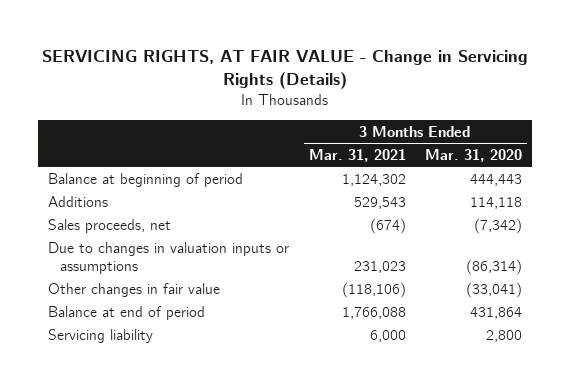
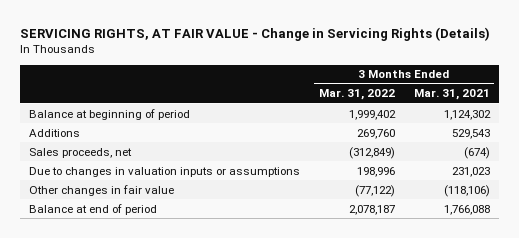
[425,148,523,162] Mar. 31, 2020 -> none
none -> [318,89,395,101] Mar. 31, 2022
[48,328,154,343] Servicing liability -> none

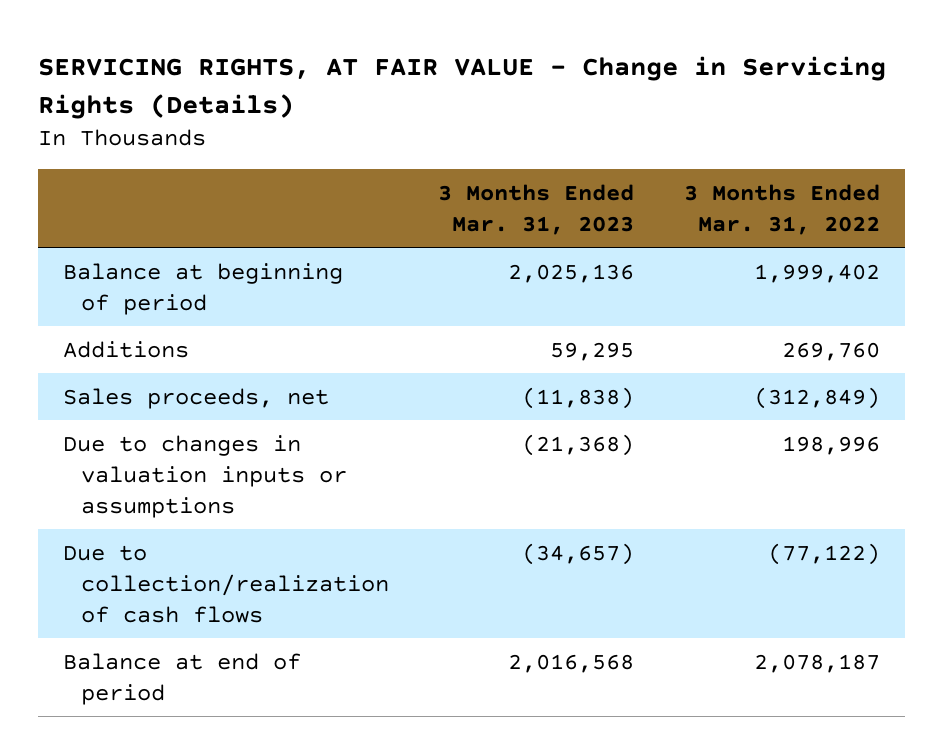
[413,89,490,101] Mar. 31, 2021 -> none
none -> [438,183,635,235] 3 Months Ended Mar. 31, 2023
[29,184,175,196] Other changes in fair value -> [62,544,390,623] Due to collection/realization of cash flows

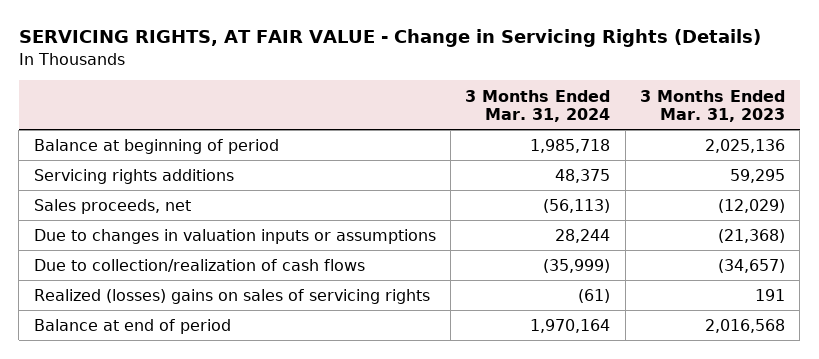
[683,183,880,235] 3 Months Ended Mar. 31, 2022 -> none
none -> [465,89,611,122] 3 Months Ended Mar. 31, 2024
[62,340,189,358] Additions -> [33,169,234,185] Servicing rights additions
[522,386,635,409] (11,838) -> [718,199,786,214] (12,029)
none -> [33,289,430,305] Realized (losses) gains on sales of servicing rights

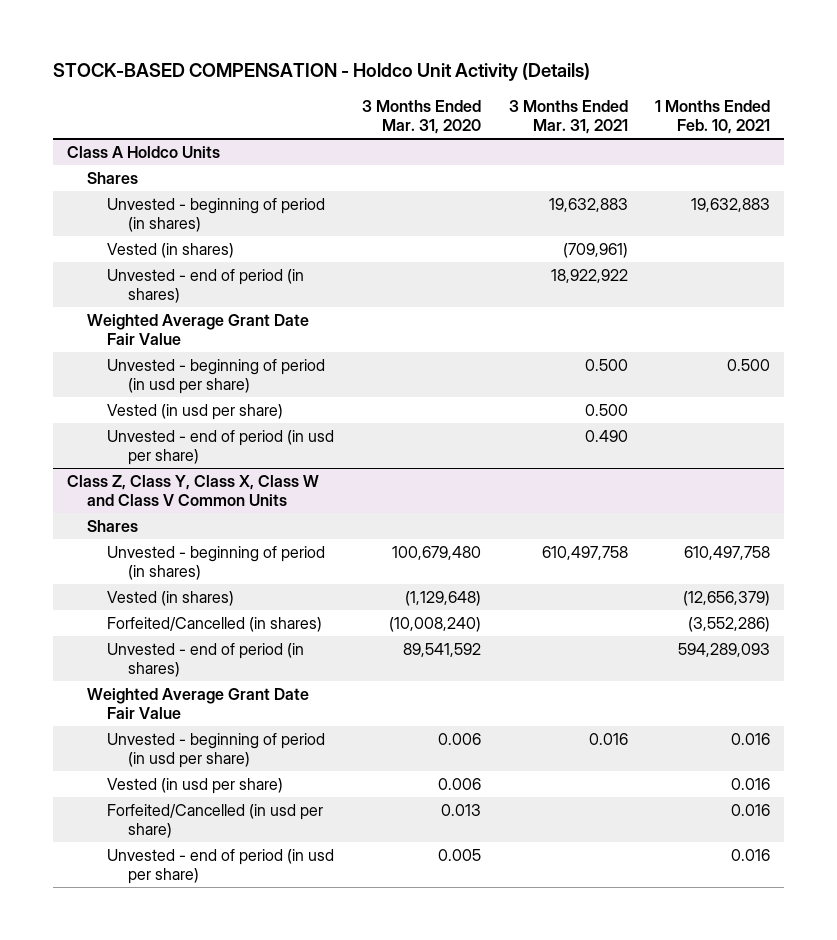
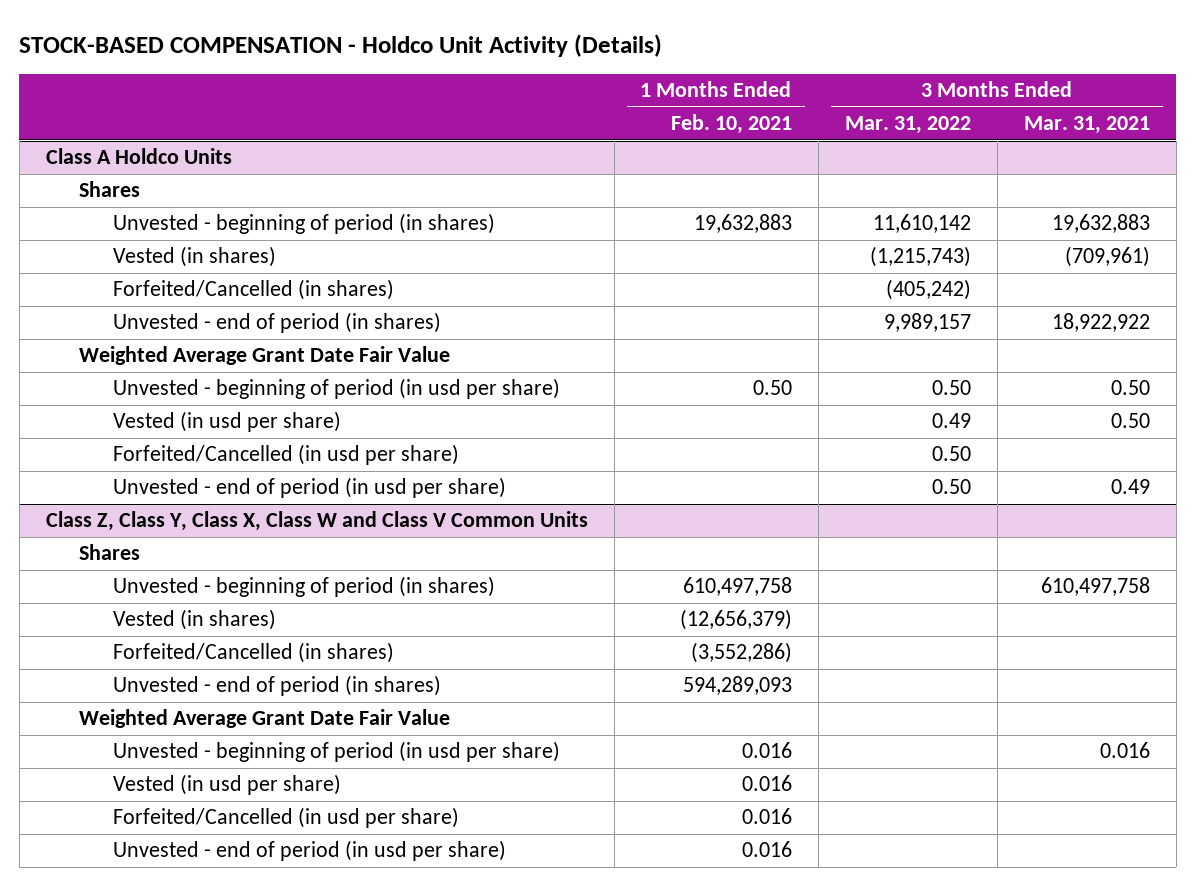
[361,99,481,135] 3 Months Ended Mar. 31, 2020 -> none
none -> [844,116,971,135] Mar. 31, 2022
none -> [112,279,394,301] Forfeited/Cancelled (in shares)
[584,358,628,371] 0.500 -> [1110,380,1150,396] 0.50
[727,358,771,371] 0.500 -> [752,380,792,396] 0.50
[584,403,628,416] 0.500 -> [1110,413,1150,429] 0.50
none -> [112,444,459,466] Forfeited/Cancelled (in usd per share)
[584,429,628,442] 0.490 -> [1110,479,1150,495] 0.49

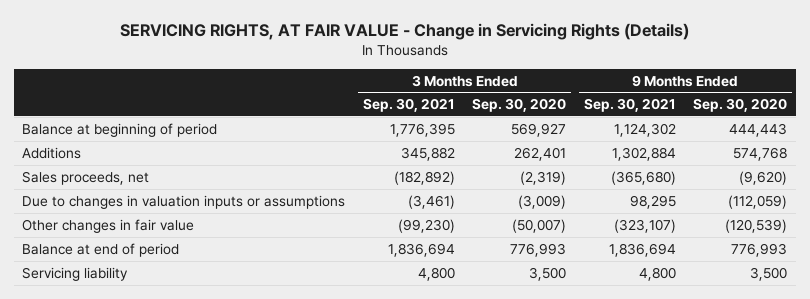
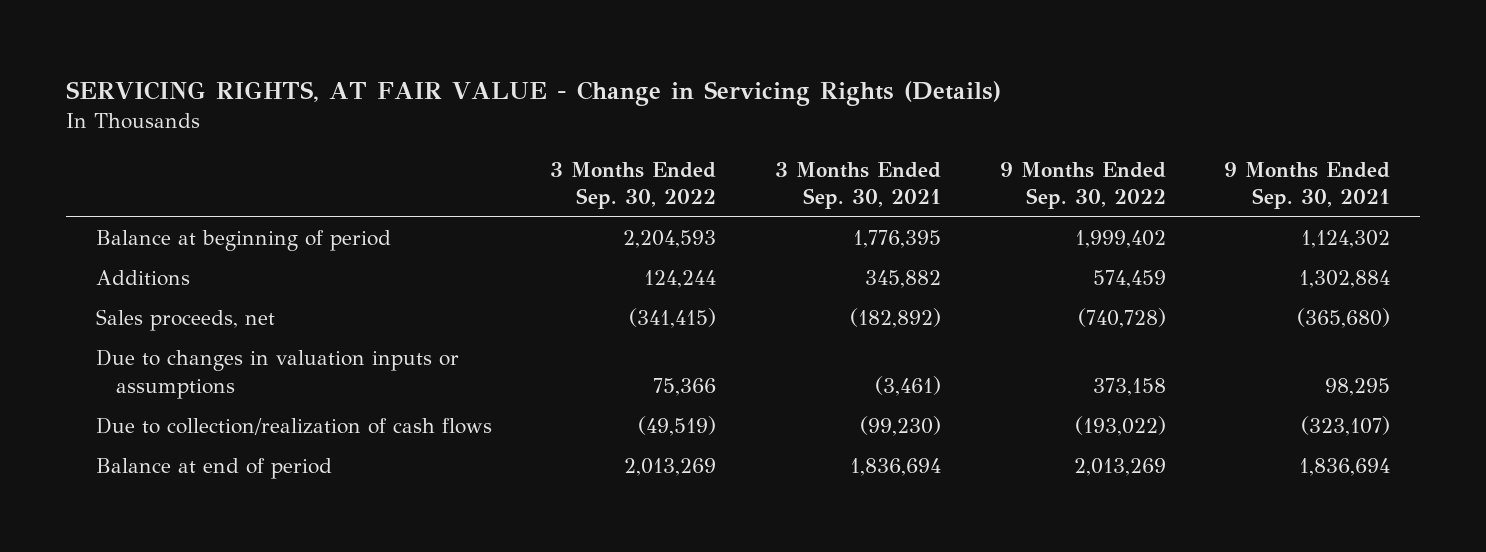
[472,98,567,113] Sep. 30, 2020 -> none
[693,98,788,113] Sep. 30, 2020 -> none
none -> [550,161,717,210] 3 Months Ended Sep. 30, 2022
none -> [999,161,1166,210] 9 Months Ended Sep. 30, 2022
[22,218,195,233] Other changes in fair value -> [95,417,492,436] Due to collection/realization of cash flows
[22,266,129,281] Servicing liability -> none

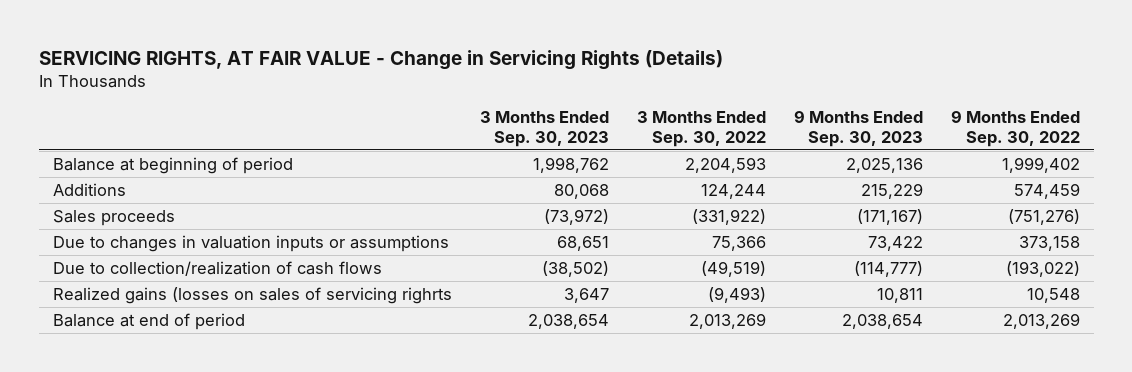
[775,161,942,210] 3 Months Ended Sep. 30, 2021 -> none
[1224,161,1391,210] 9 Months Ended Sep. 30, 2021 -> none
none -> [479,110,609,147] 3 Months Ended Sep. 30, 2023
none -> [793,109,923,147] 9 Months Ended Sep. 30, 2023
[95,309,275,332] Sales proceeds, net -> [52,210,175,227] Sales proceeds
[629,308,717,329] (341,415) -> [691,209,766,226] (331,922)
[1077,308,1166,329] (740,728) -> [1007,209,1080,226] (751,276)
none -> [52,287,452,305] Realized gains (losses on sales of servicing righrts

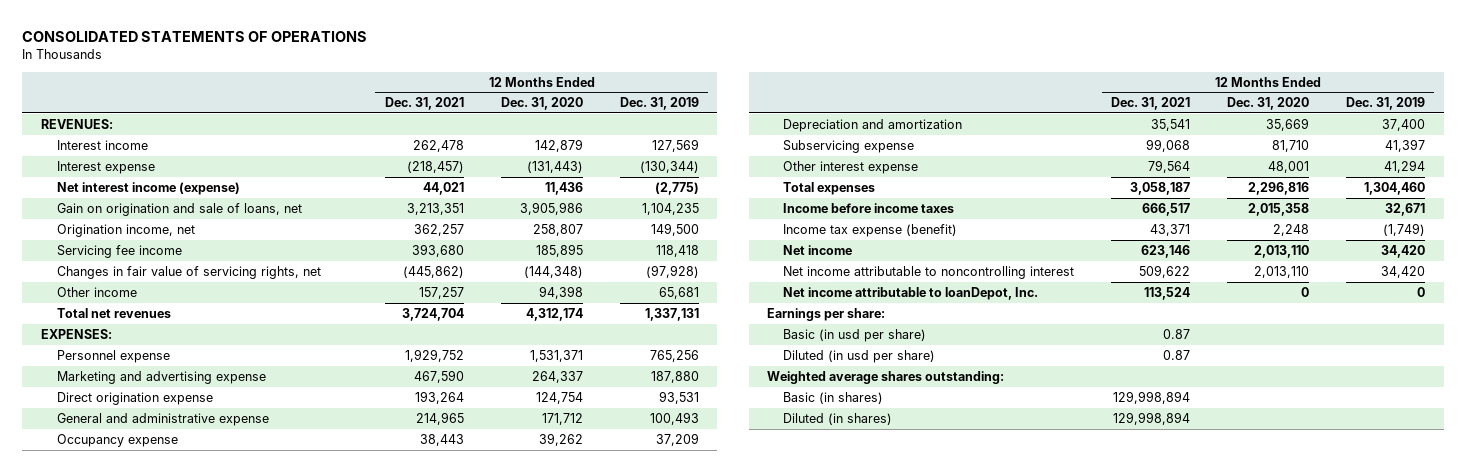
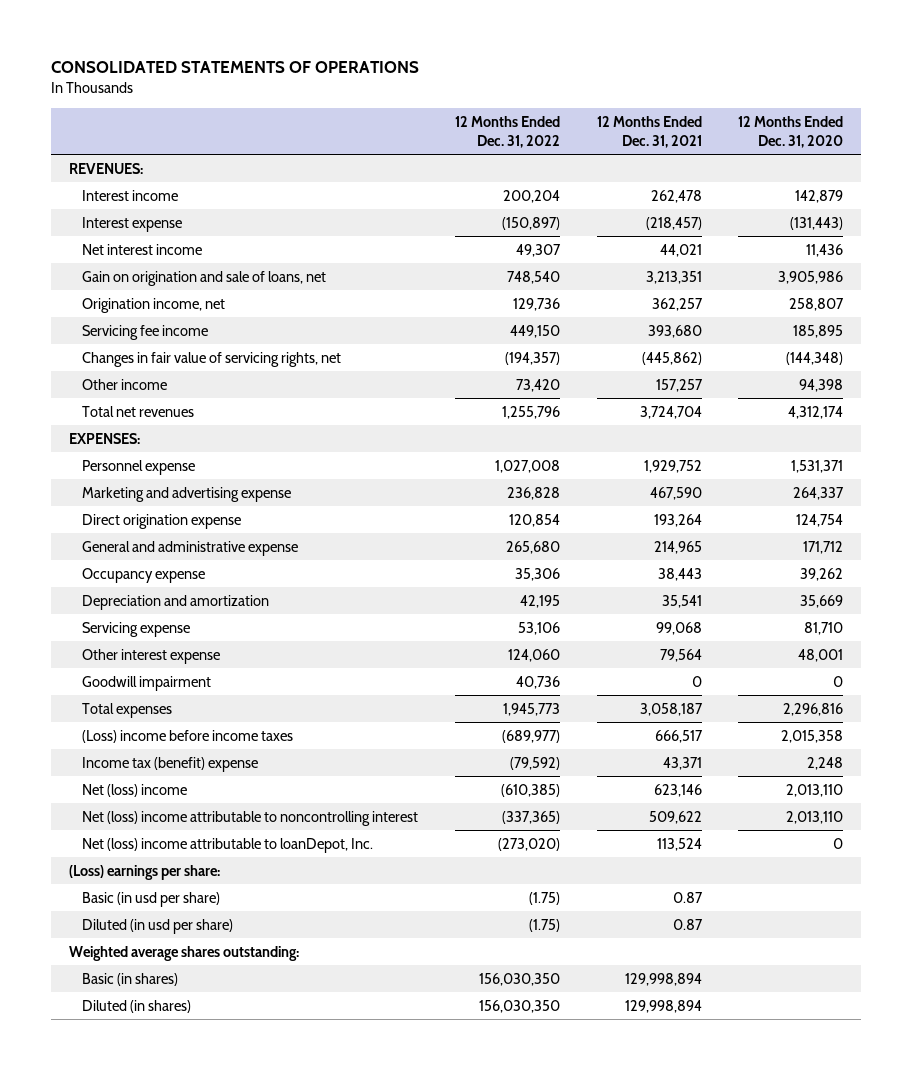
[619,97,699,111] Dec. 31, 2019 -> none
none -> [454,115,560,148] 12 Months Ended Dec. 31, 2022
[56,181,240,195] Net interest income (expense) -> [82,243,203,255] Net interest income
[782,139,914,153] Subservicing expense -> [82,621,191,637] Servicing expense
none -> [82,675,212,691] Goodwill impairment
[782,202,954,213] Income before income taxes -> [82,729,294,743] (Loss) income before income taxes
[782,223,957,237] Income tax expense (benefit) -> [82,756,259,772] Income tax (benefit) expense
[782,244,852,255] Net income -> [82,783,188,797] Net (loss) income
[782,265,1074,279] Net income attributable to noncontrolling interest -> [82,810,419,826] Net (loss) income attributable to noncontrolling interest
[782,286,1038,300] Net income attributable to loanDepot, Inc. -> [82,837,374,853] Net (loss) income attributable to loanDepot, Inc.
[767,307,886,321] Earnings per share: -> [68,864,220,880] (Loss) earnings per share:

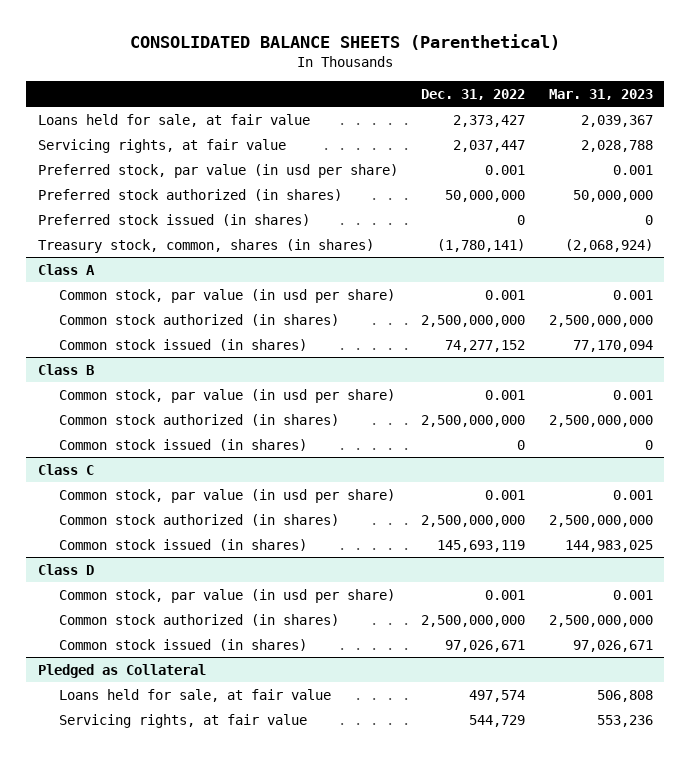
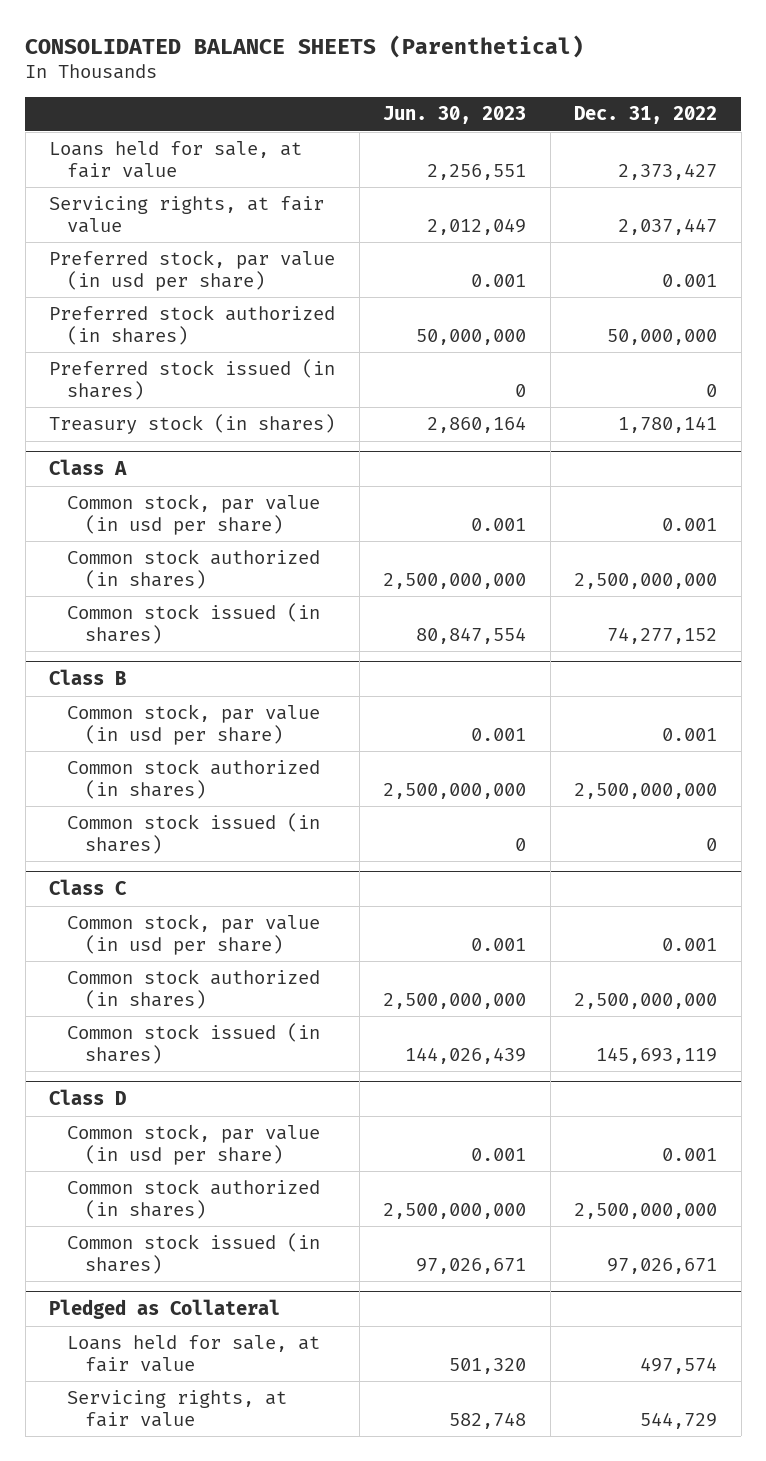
[548,89,653,101] Mar. 31, 2023 -> none
none -> [383,106,527,125] Jun. 30, 2023
[37,238,374,253] Treasury stock, common, shares (in shares) -> [49,414,336,435] Treasury stock (in shares)
[437,238,526,252] (1,780,141) -> [618,416,718,434] 1,780,141

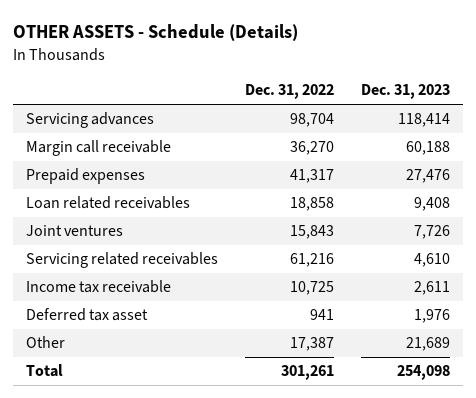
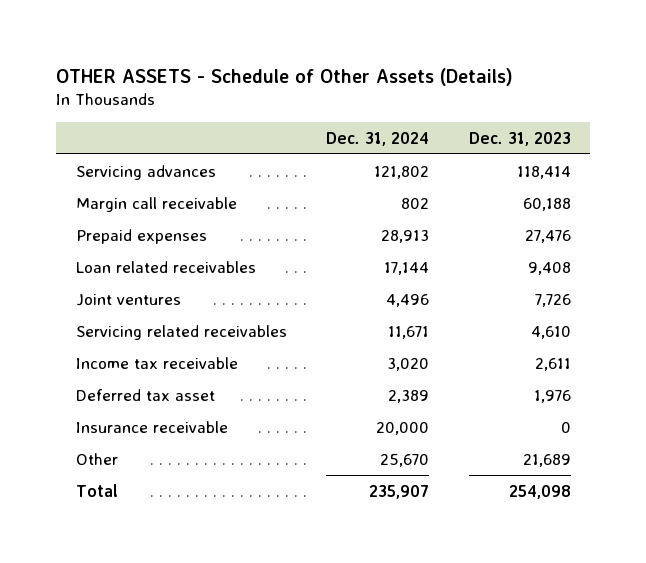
[13,24,299,42] OTHER ASSETS - Schedule (Details) -> [56,67,514,86] OTHER ASSETS - Schedule of Other Assets (Details)
[244,84,334,100] Dec. 31, 2022 -> none
none -> [326,131,430,146] Dec. 31, 2024
none -> [75,420,228,433] Insurance receivable

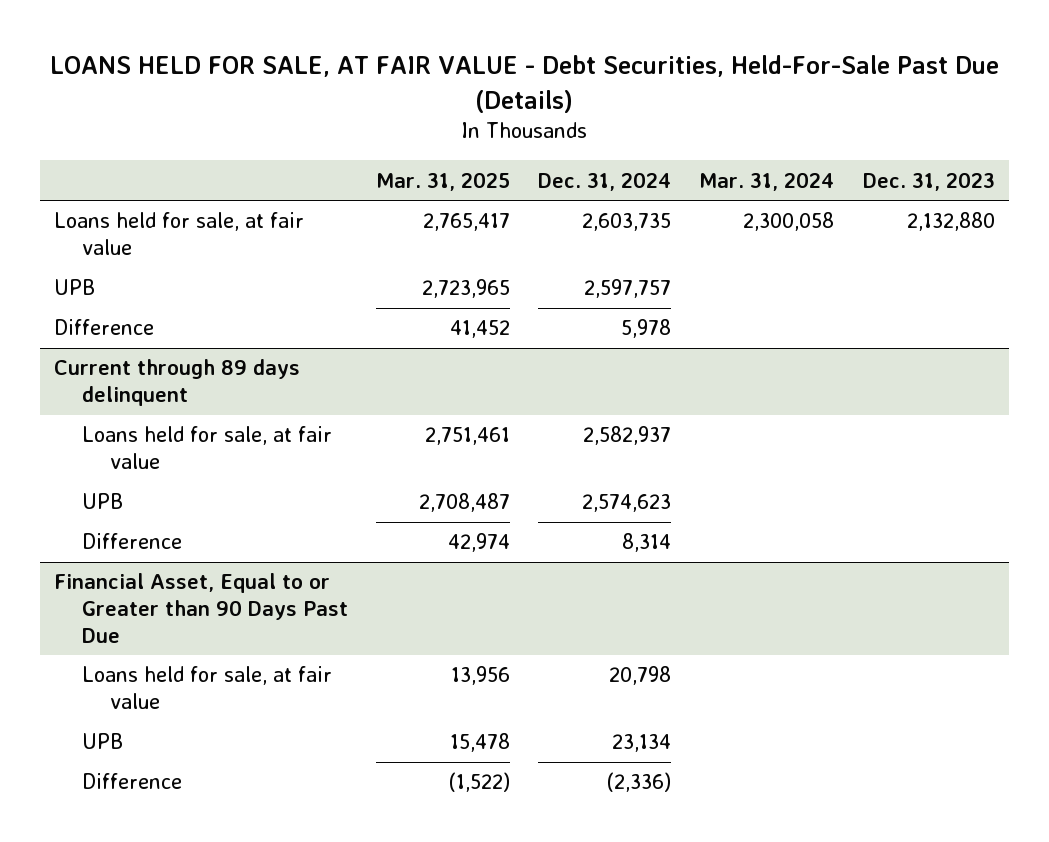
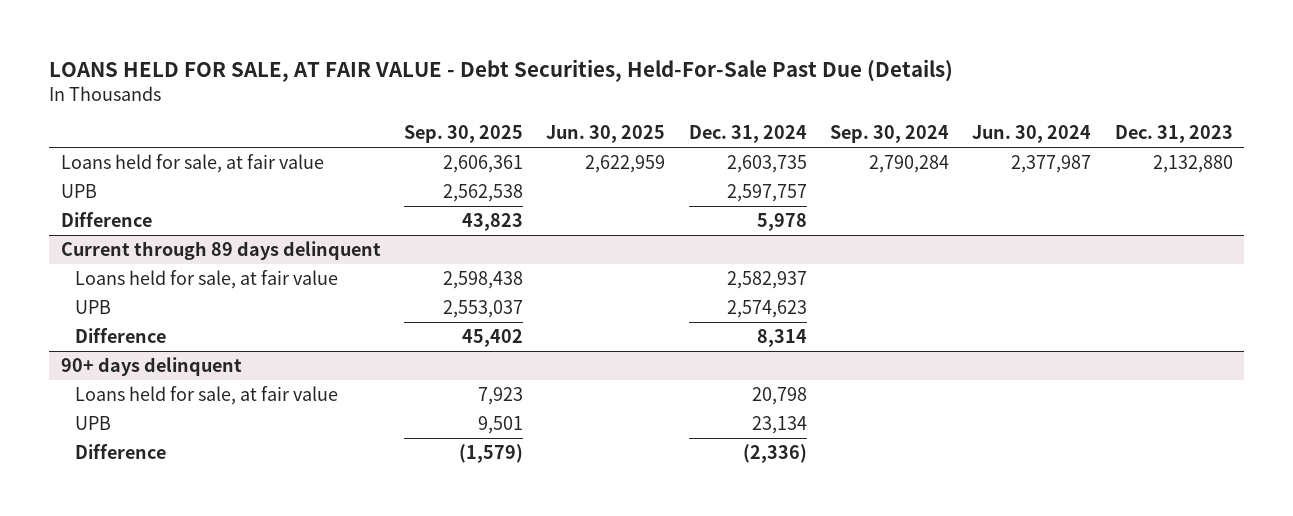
[376,171,511,191] Mar. 31, 2025 -> none
[699,171,835,191] Mar. 31, 2024 -> none
none -> [403,125,523,144] Sep. 30, 2025
none -> [546,125,666,144] Jun. 30, 2025
none -> [829,125,949,144] Sep. 30, 2024
none -> [972,125,1092,144] Jun. 30, 2024
[54,573,349,643] Financial Asset, Equal to or Greater than 90 Days Past Due -> [60,356,242,376] 90+ days delinquent

